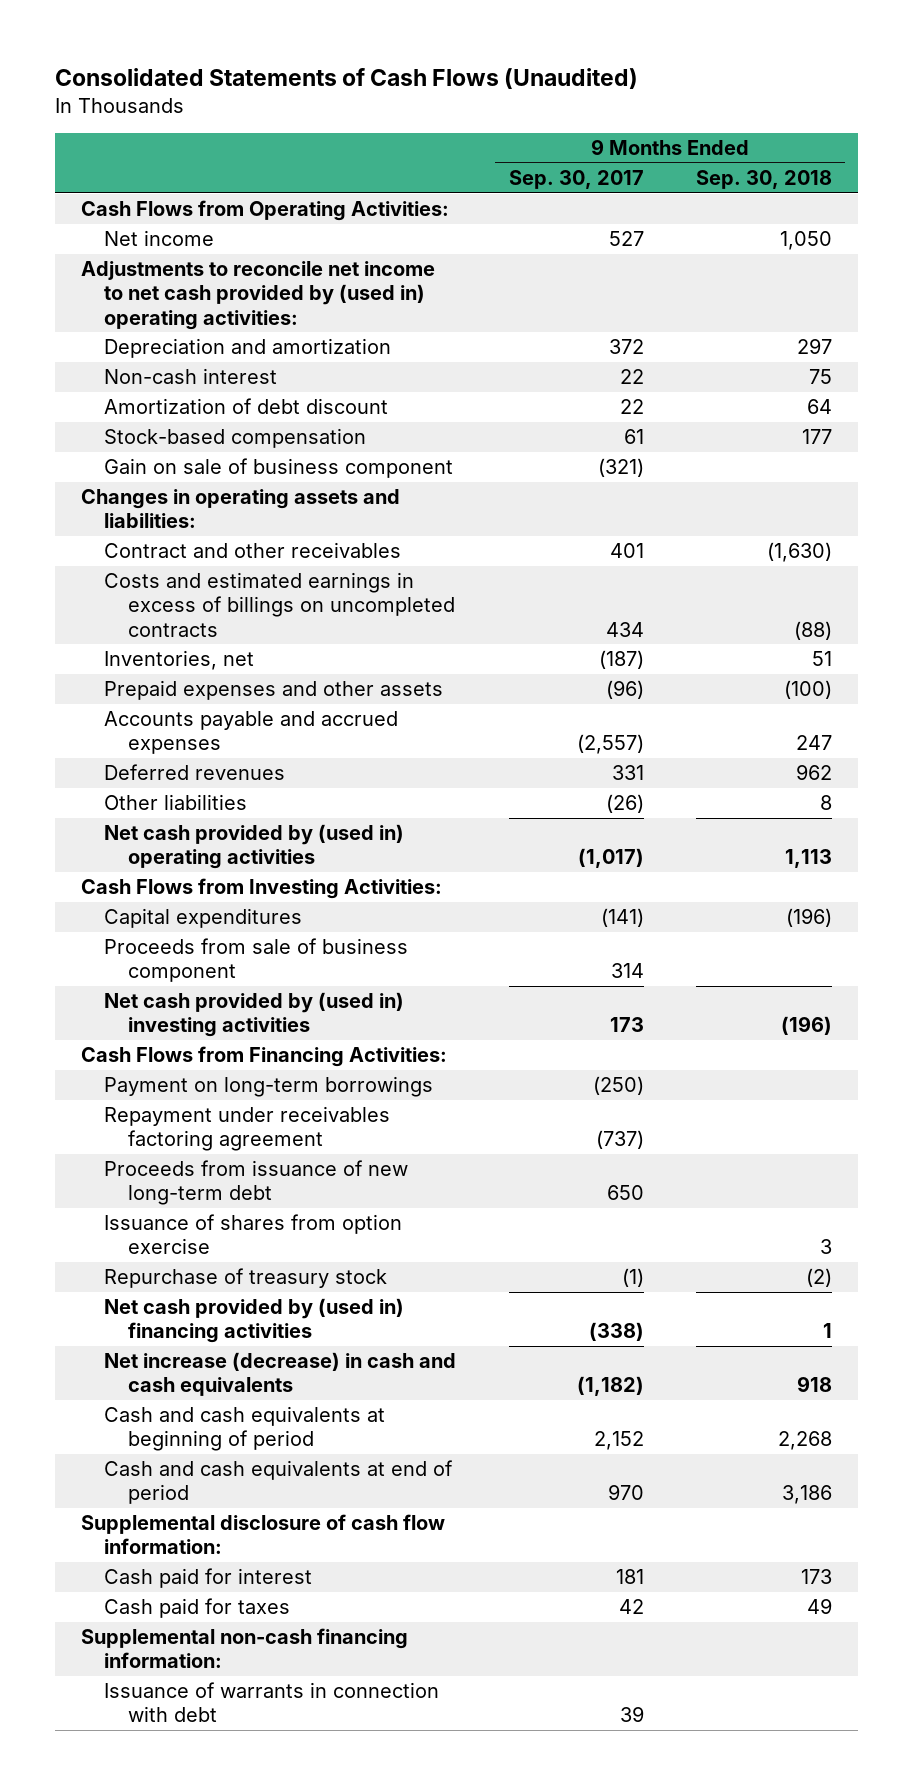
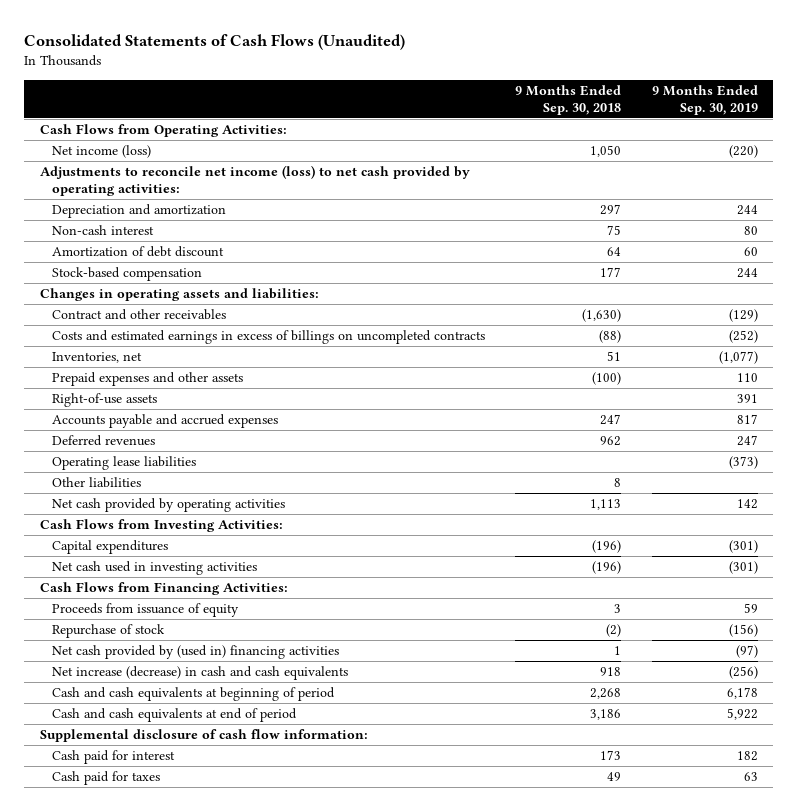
[508,170,644,190] Sep. 30, 2017 -> none
none -> [651,84,758,115] 9 Months Ended Sep. 30, 2019
[104,230,215,247] Net income -> [51,145,151,159] Net income (loss)
[80,261,435,330] Adjustments to reconcile net income to net cash provided by (used in) operating activities: -> [39,165,470,196] Adjustments to reconcile net income (loss) to net cash provided by operating activities:
[104,458,454,479] Gain on sale of business component -> none
none -> [51,393,157,408] Right-of-use assets
none -> [51,456,196,471] Operating lease liabilities
[104,824,405,870] Net cash provided by (used in) operating activities -> [51,498,285,513] Net cash provided by operating activities
[104,938,409,983] Proceeds from sale of business component -> none
[104,992,405,1038] Net cash provided by (used in) investing activities -> [51,561,257,576] Net cash used in investing activities
[104,1076,434,1098] Payment on long-term borrowings -> none
[104,1106,391,1152] Repayment under receivables factoring agreement -> none
[104,1160,409,1206] Proceeds from issuance of new long-term debt -> none
[104,1214,403,1255] Issuance of shares from option exercise -> none
none -> [51,603,239,618] Proceeds from issuance of equity
[104,1268,388,1289] Repurchase of treasury stock -> [51,624,165,639] Repurchase of stock
[80,1628,408,1669] Supplemental non-cash financing information: -> none
[104,1682,440,1723] Issuance of warrants in connection with debt -> none

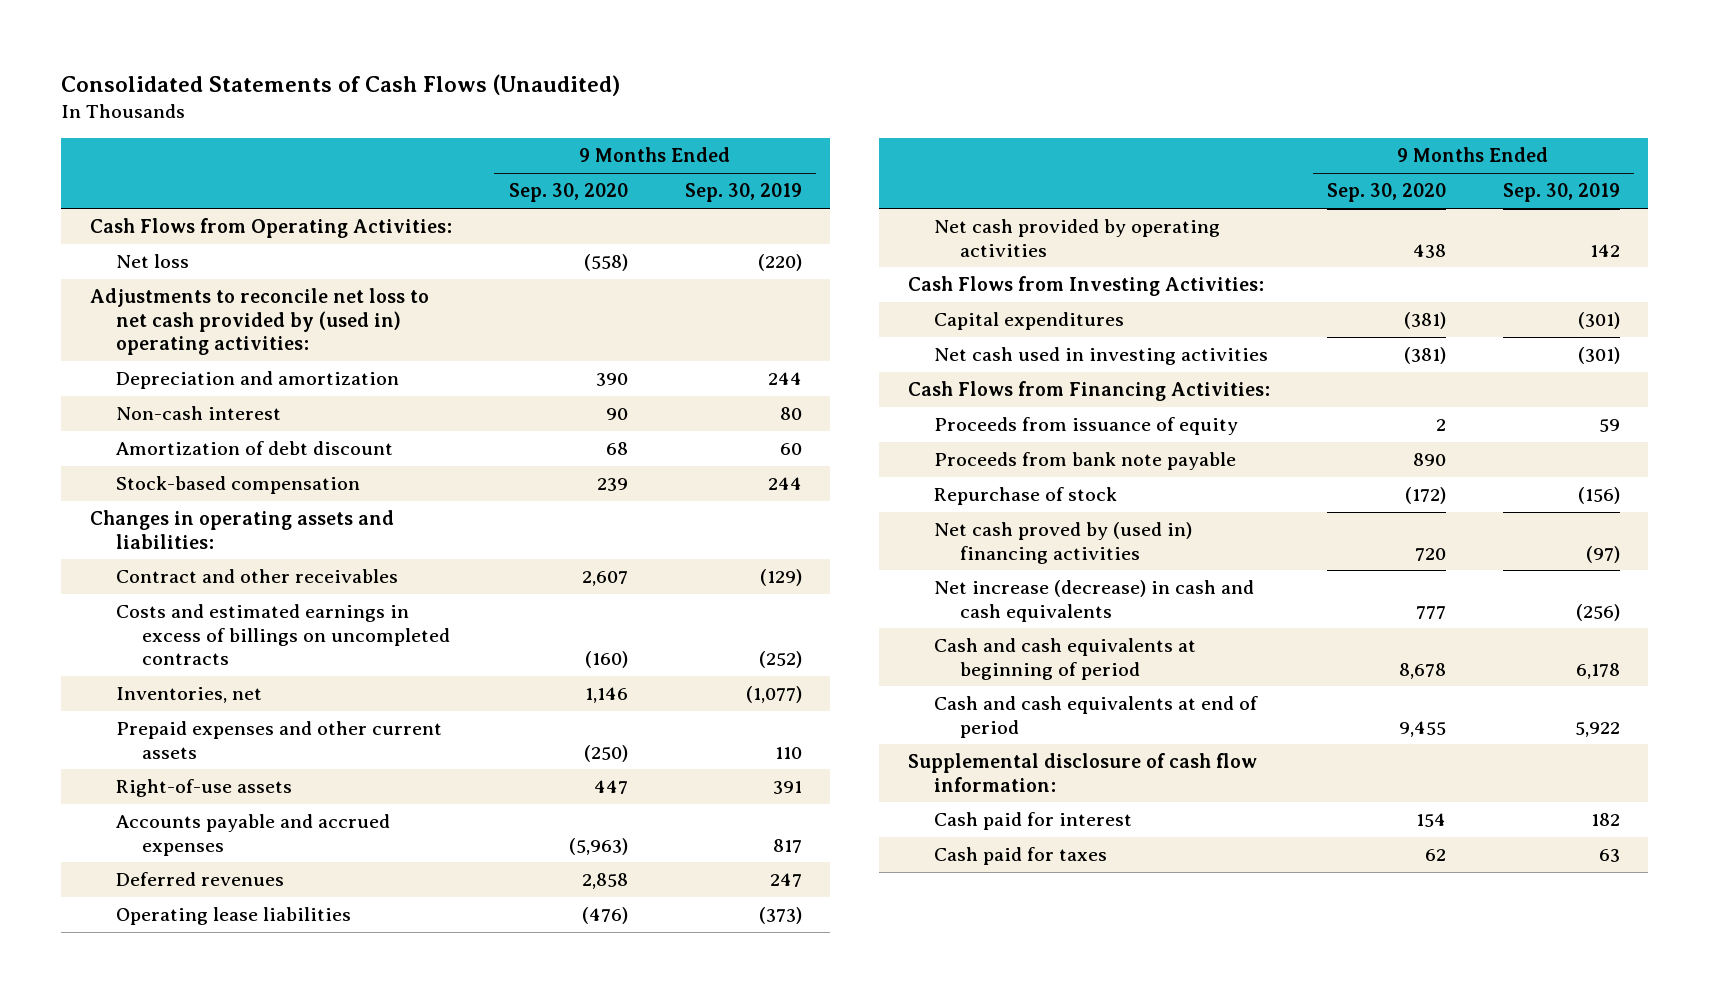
[515,84,622,115] 9 Months Ended Sep. 30, 2018 -> none
none -> [508,183,628,203] Sep. 30, 2020
[51,145,151,159] Net income (loss) -> [115,254,189,269] Net loss
[39,165,470,196] Adjustments to reconcile net income (loss) to net cash provided by operating activities: -> [89,288,429,355] Adjustments to reconcile net loss to net cash provided by (used in) operating activities:
[51,372,243,387] Prepaid expenses and other assets -> [115,721,442,759] Prepaid expenses and other current assets
[51,477,141,489] Other liabilities -> none
none -> [934,452,1237,471] Proceeds from bank note payable
[51,645,339,660] Net cash provided by (used in) financing activities -> [934,522,1193,564] Net cash proved by (used in) financing activities

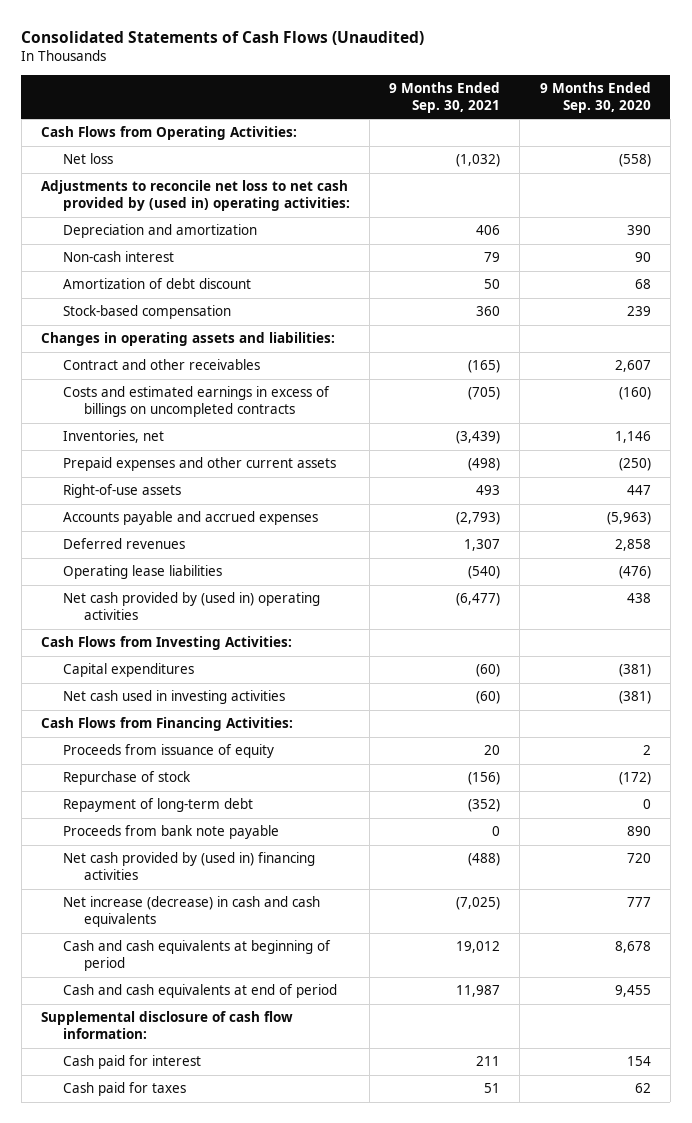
[684,183,802,203] Sep. 30, 2019 -> none
none -> [389,81,501,113] 9 Months Ended Sep. 30, 2021
[934,219,1221,257] Net cash provided by operating activities -> [62,592,320,621] Net cash provided by (used in) operating activities
none -> [62,798,253,813] Repayment of long-term debt
[934,452,1237,471] Proceeds from bank note payable -> [62,825,279,840] Proceeds from bank note payable
[934,522,1193,564] Net cash proved by (used in) financing activities -> [62,852,315,881] Net cash provided by (used in) financing activities

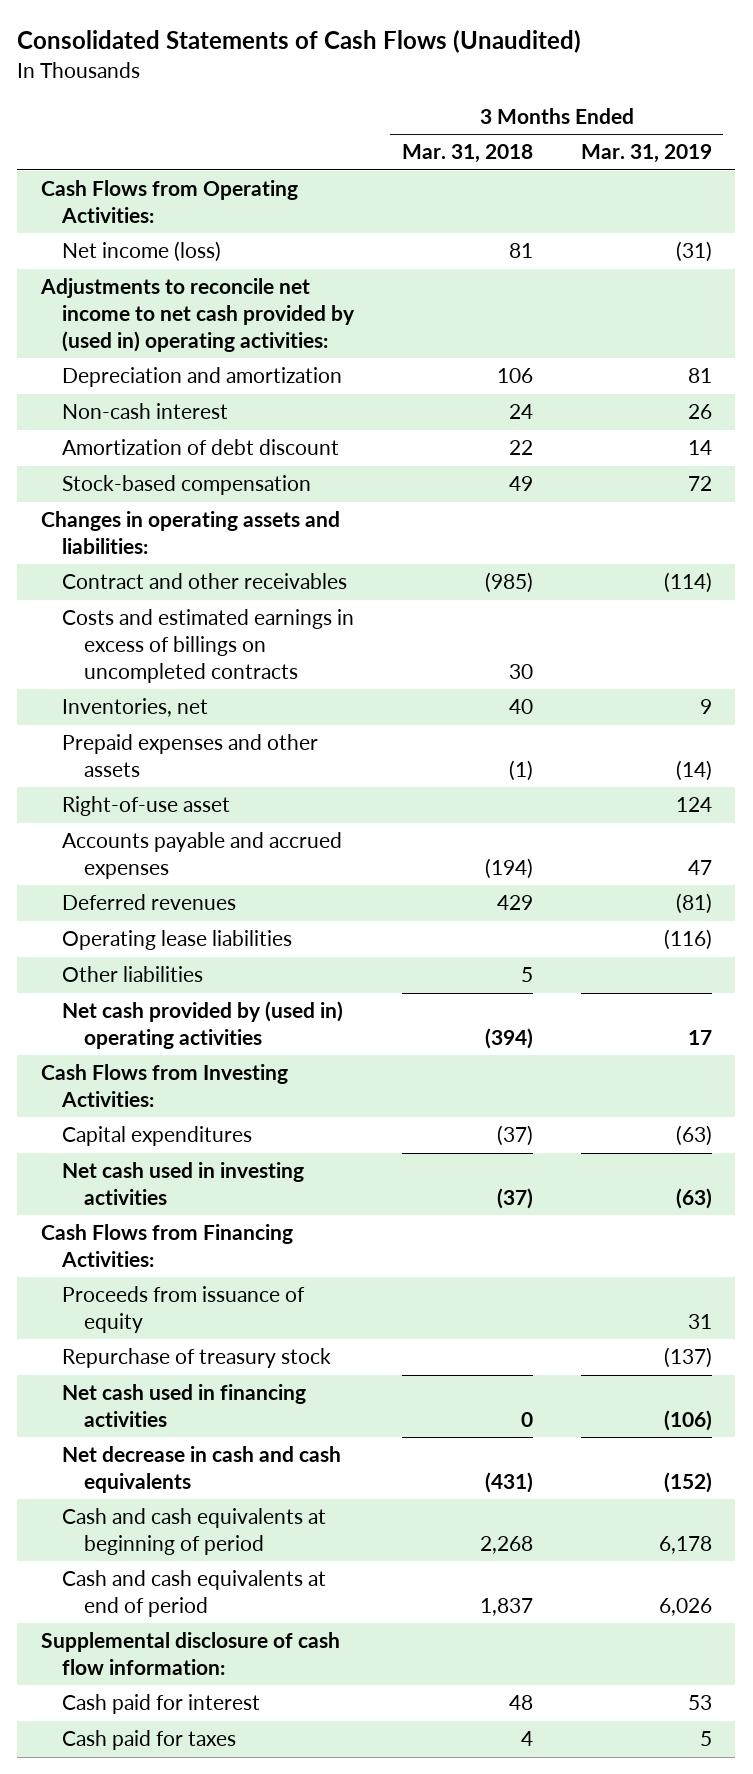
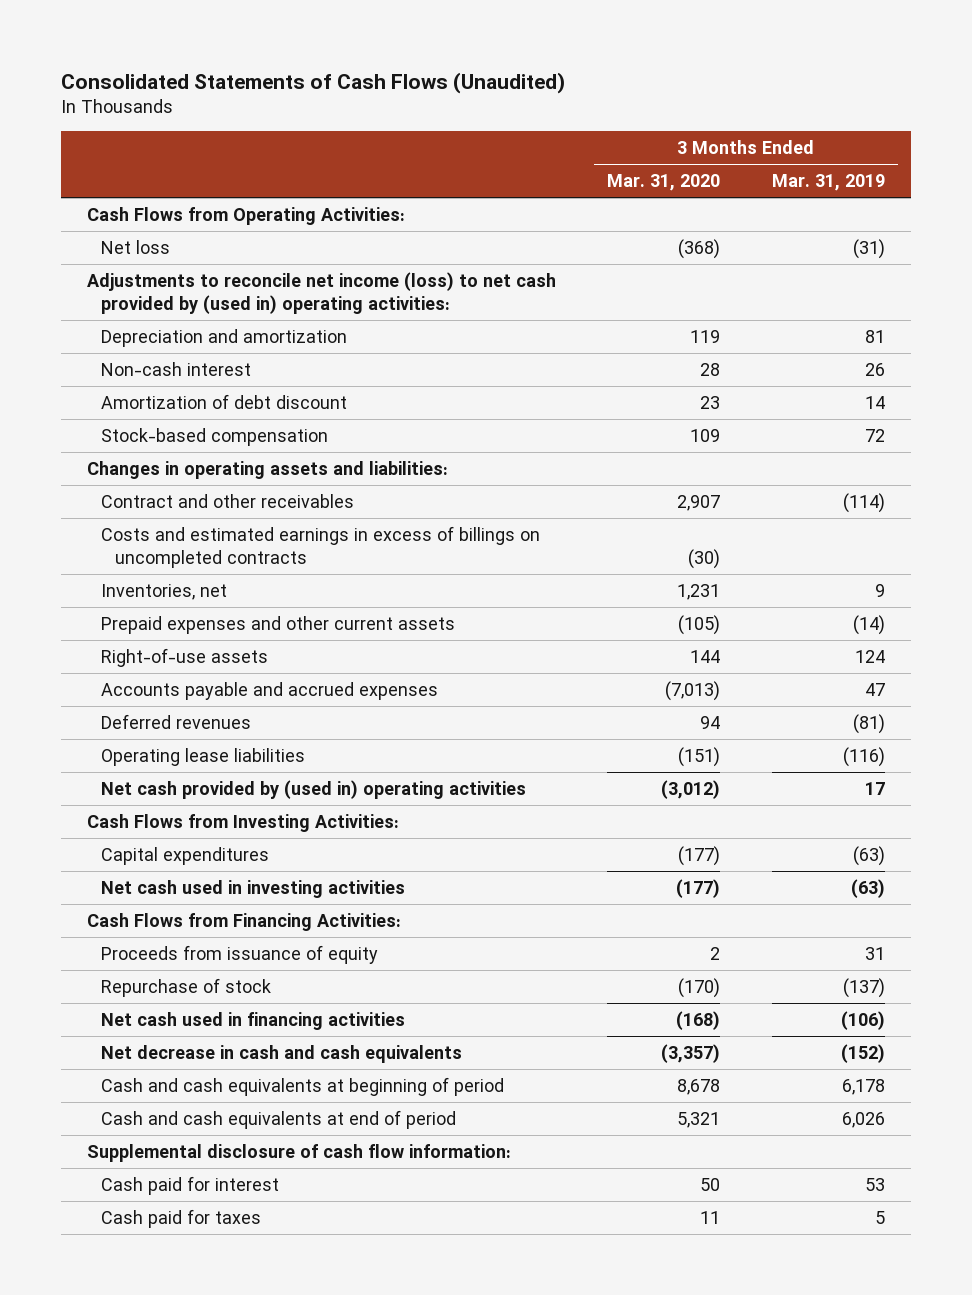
[401,144,533,164] Mar. 31, 2018 -> none
none -> [607,173,721,191] Mar. 31, 2020
[62,241,222,263] Net income (loss) -> [100,239,170,254] Net loss
[39,278,356,352] Adjustments to reconcile net income to net cash provided by (used in) operating activities: -> [86,271,556,314] Adjustments to reconcile net income (loss) to net cash provided by (used in) operating activities:
[62,734,319,778] Prepaid expenses and other assets -> [100,615,455,634] Prepaid expenses and other current assets
[62,796,231,817] Right-of-use asset -> [100,647,268,667] Right-of-use assets
[62,966,204,983] Other liabilities -> none
[62,1348,332,1369] Repurchase of treasury stock -> [100,977,271,997] Repurchase of stock

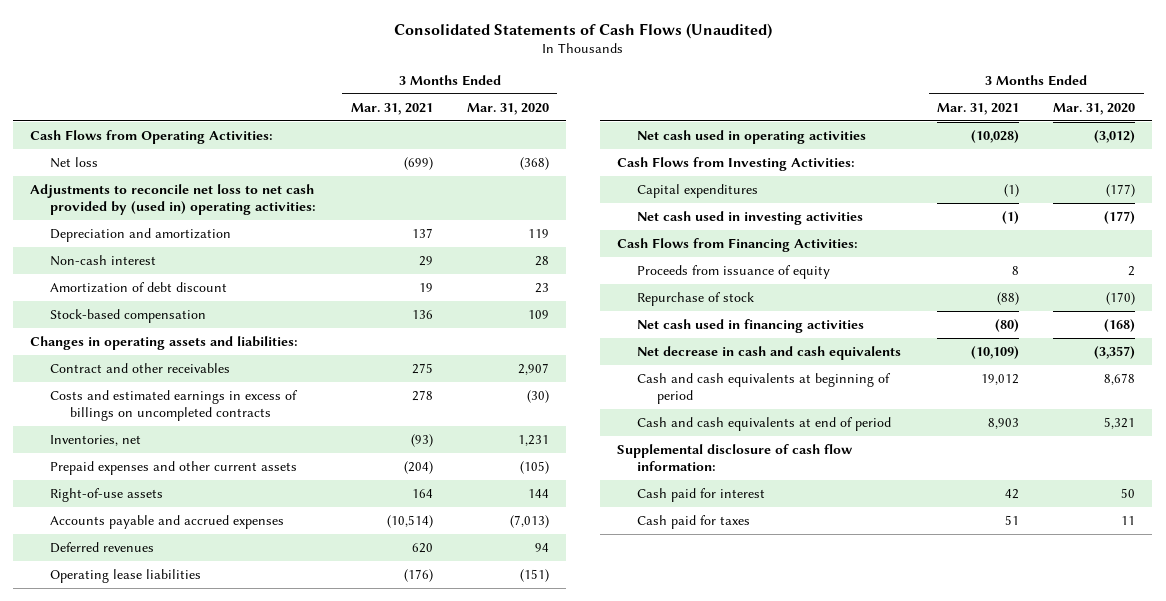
[772,173,886,191] Mar. 31, 2019 -> none
none -> [350,102,433,115] Mar. 31, 2021
[86,271,556,314] Adjustments to reconcile net income (loss) to net cash provided by (used in) operating activities: -> [30,183,317,216] Adjustments to reconcile net loss to net cash provided by (used in) operating activities:
[100,779,526,799] Net cash provided by (used in) operating activities -> [637,129,867,144] Net cash used in operating activities

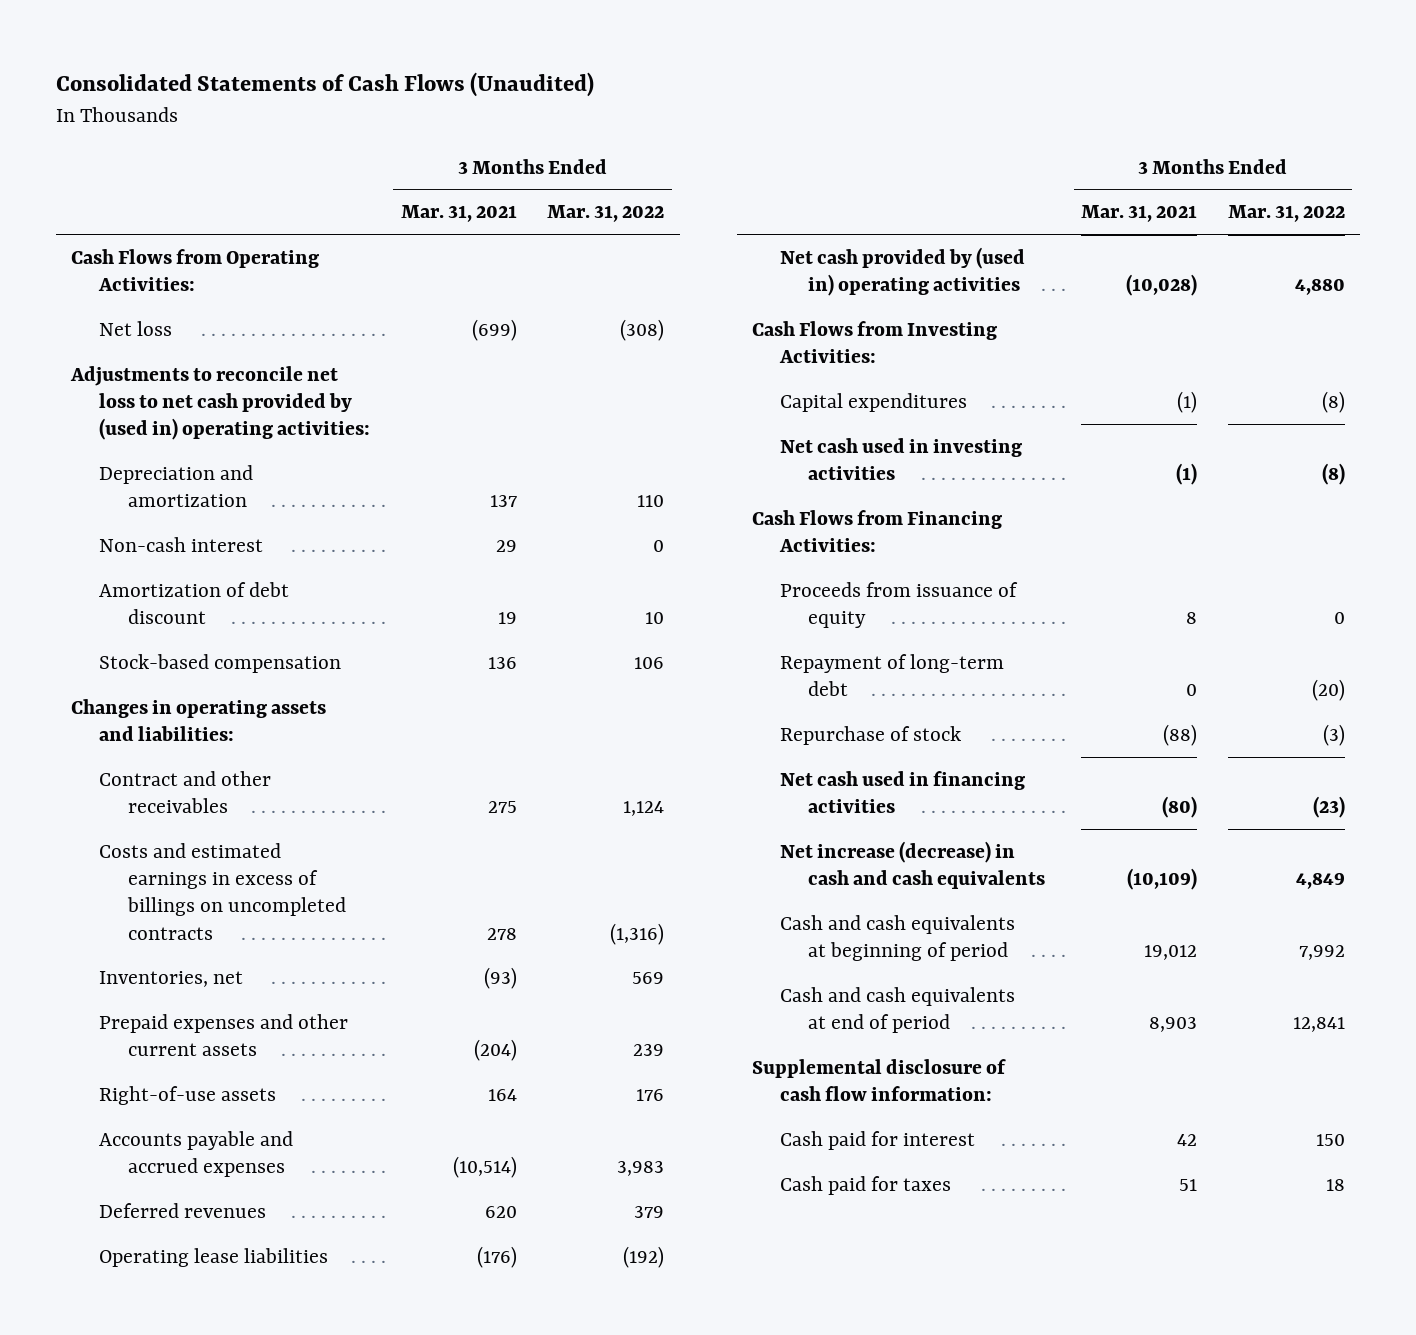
[466,102,549,115] Mar. 31, 2020 -> none
none -> [547,205,665,223] Mar. 31, 2022
[637,129,867,144] Net cash used in operating activities -> [779,246,1025,297] Net cash provided by (used in) operating activities
none -> [779,653,1004,697] Repayment of long-term debt
[637,345,902,360] Net decrease in cash and cash equivalents -> [779,840,1045,890] Net increase (decrease) in cash and cash equivalents

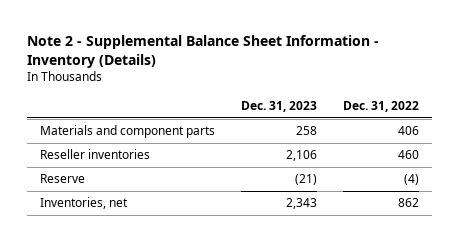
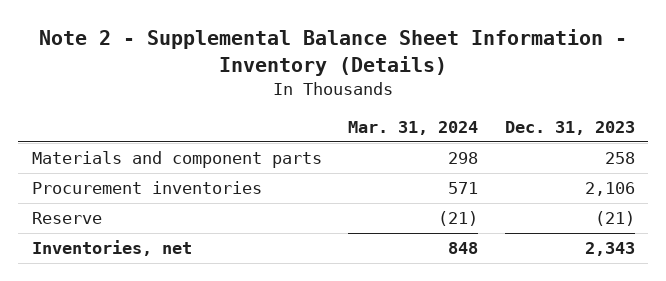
[343,100,420,112] Dec. 31, 2022 -> none
none -> [348,121,479,136] Mar. 31, 2024
[40,149,151,160] Reseller inventories -> [31,181,262,195] Procurement inventories

